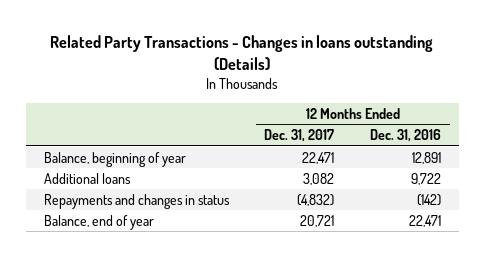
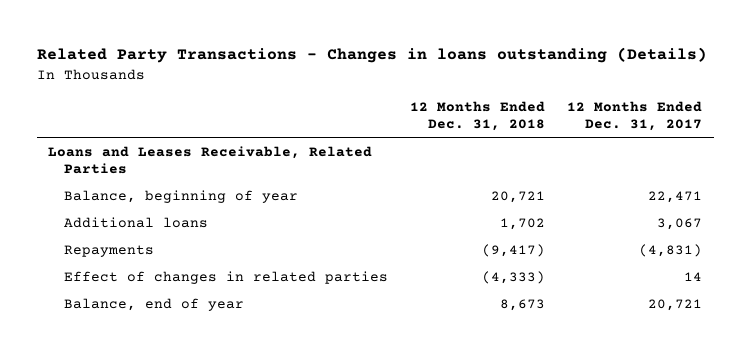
[370,129,442,143] Dec. 31, 2016 -> none
none -> [410,100,546,131] 12 Months Ended Dec. 31, 2018
none -> [47,145,372,174] Loans and Leases Receivable, Related Parties
[303,172,335,185] 3,082 -> [657,217,703,230] 3,067
[43,193,230,209] Repayments and changes in status -> [64,244,155,257] Repayments
[297,193,335,206] (4,832) -> [639,243,703,257] (4,831)
none -> [64,270,389,284] Effect of changes in related parties

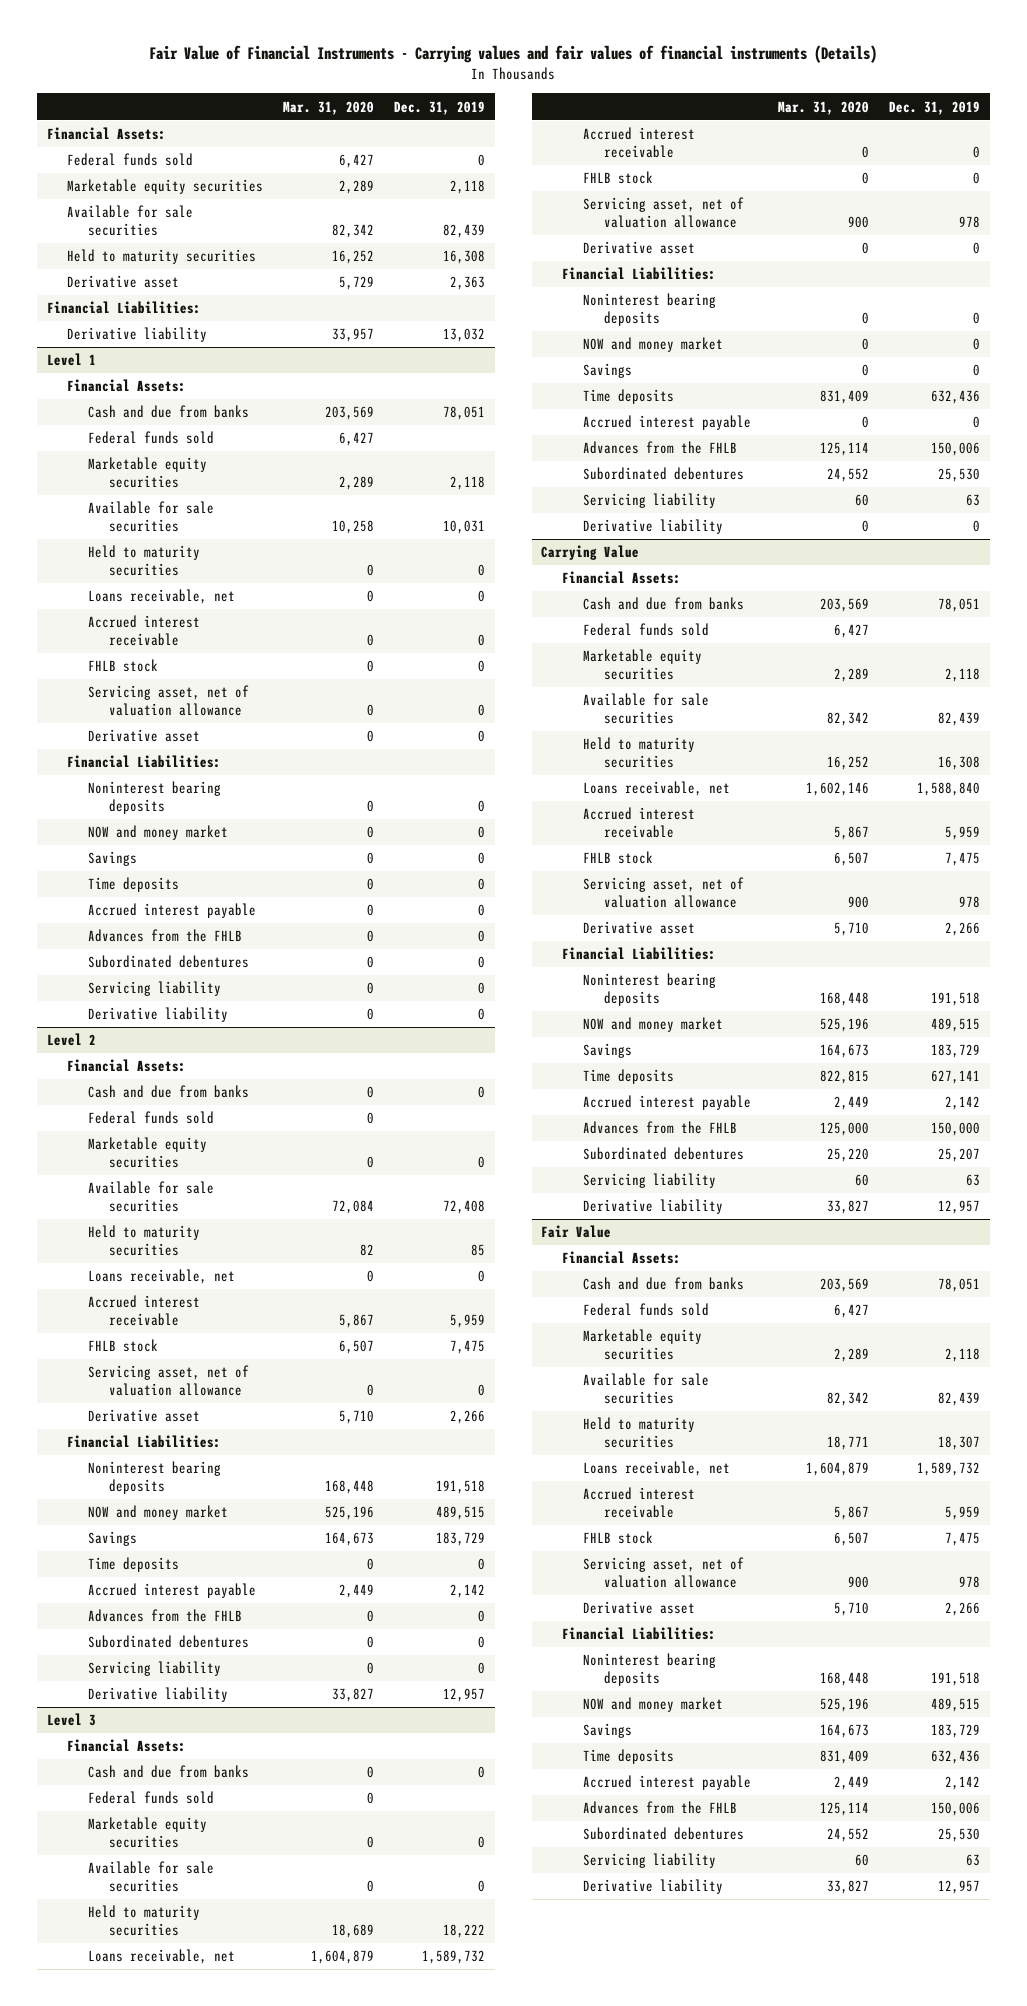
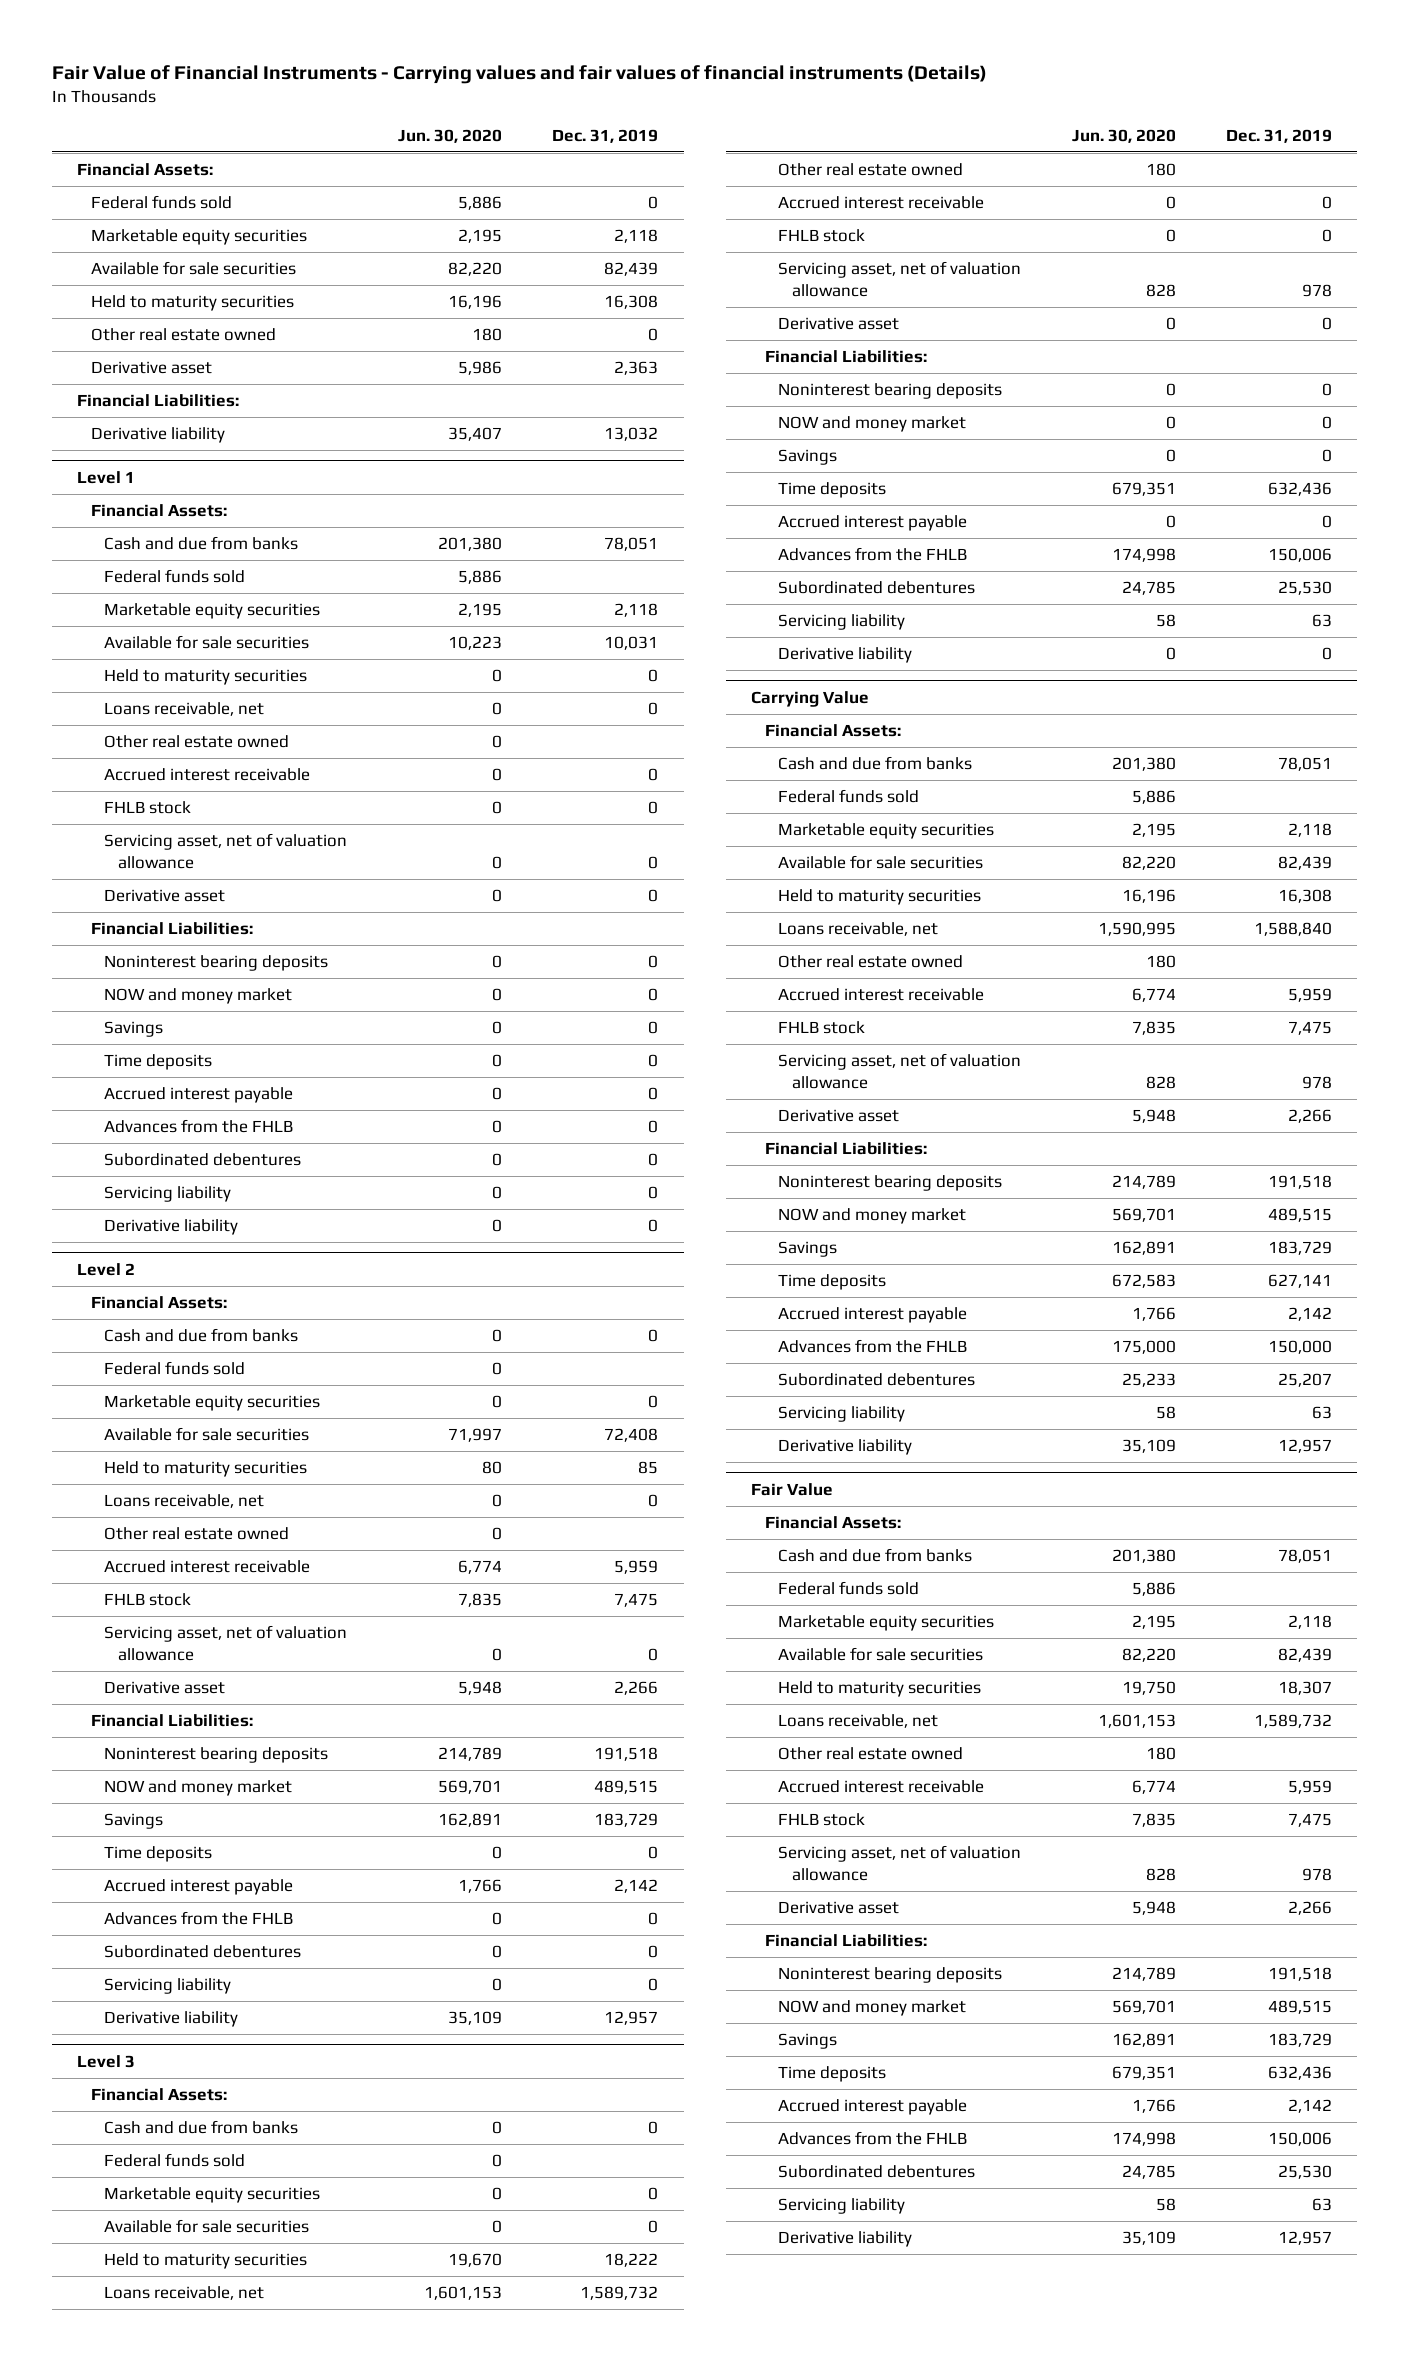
[283,100,375,115] Mar. 31, 2020 -> none
none -> [397,128,502,143] Jun. 30, 2020
none -> [90,327,276,341] Other real estate owned
none -> [104,734,290,748] Other real estate owned
none -> [104,1526,290,1540] Other real estate owned
none -> [778,162,964,176] Other real estate owned
none -> [778,954,964,968] Other real estate owned
none -> [778,1746,964,1760] Other real estate owned

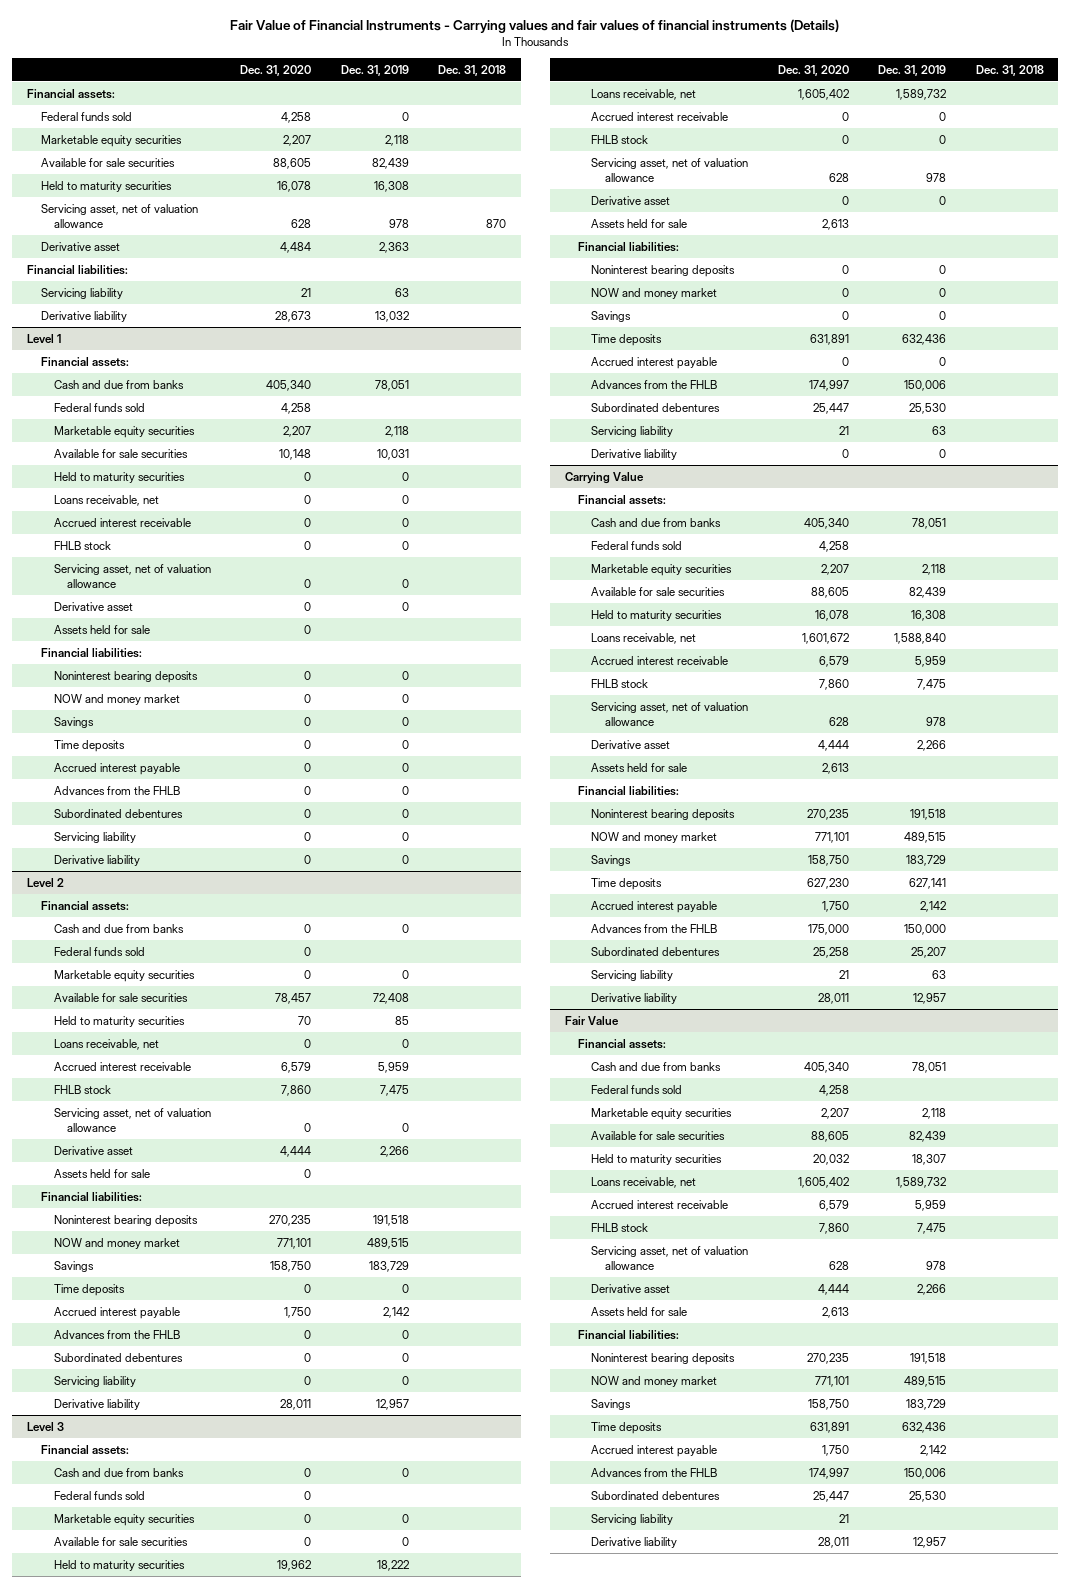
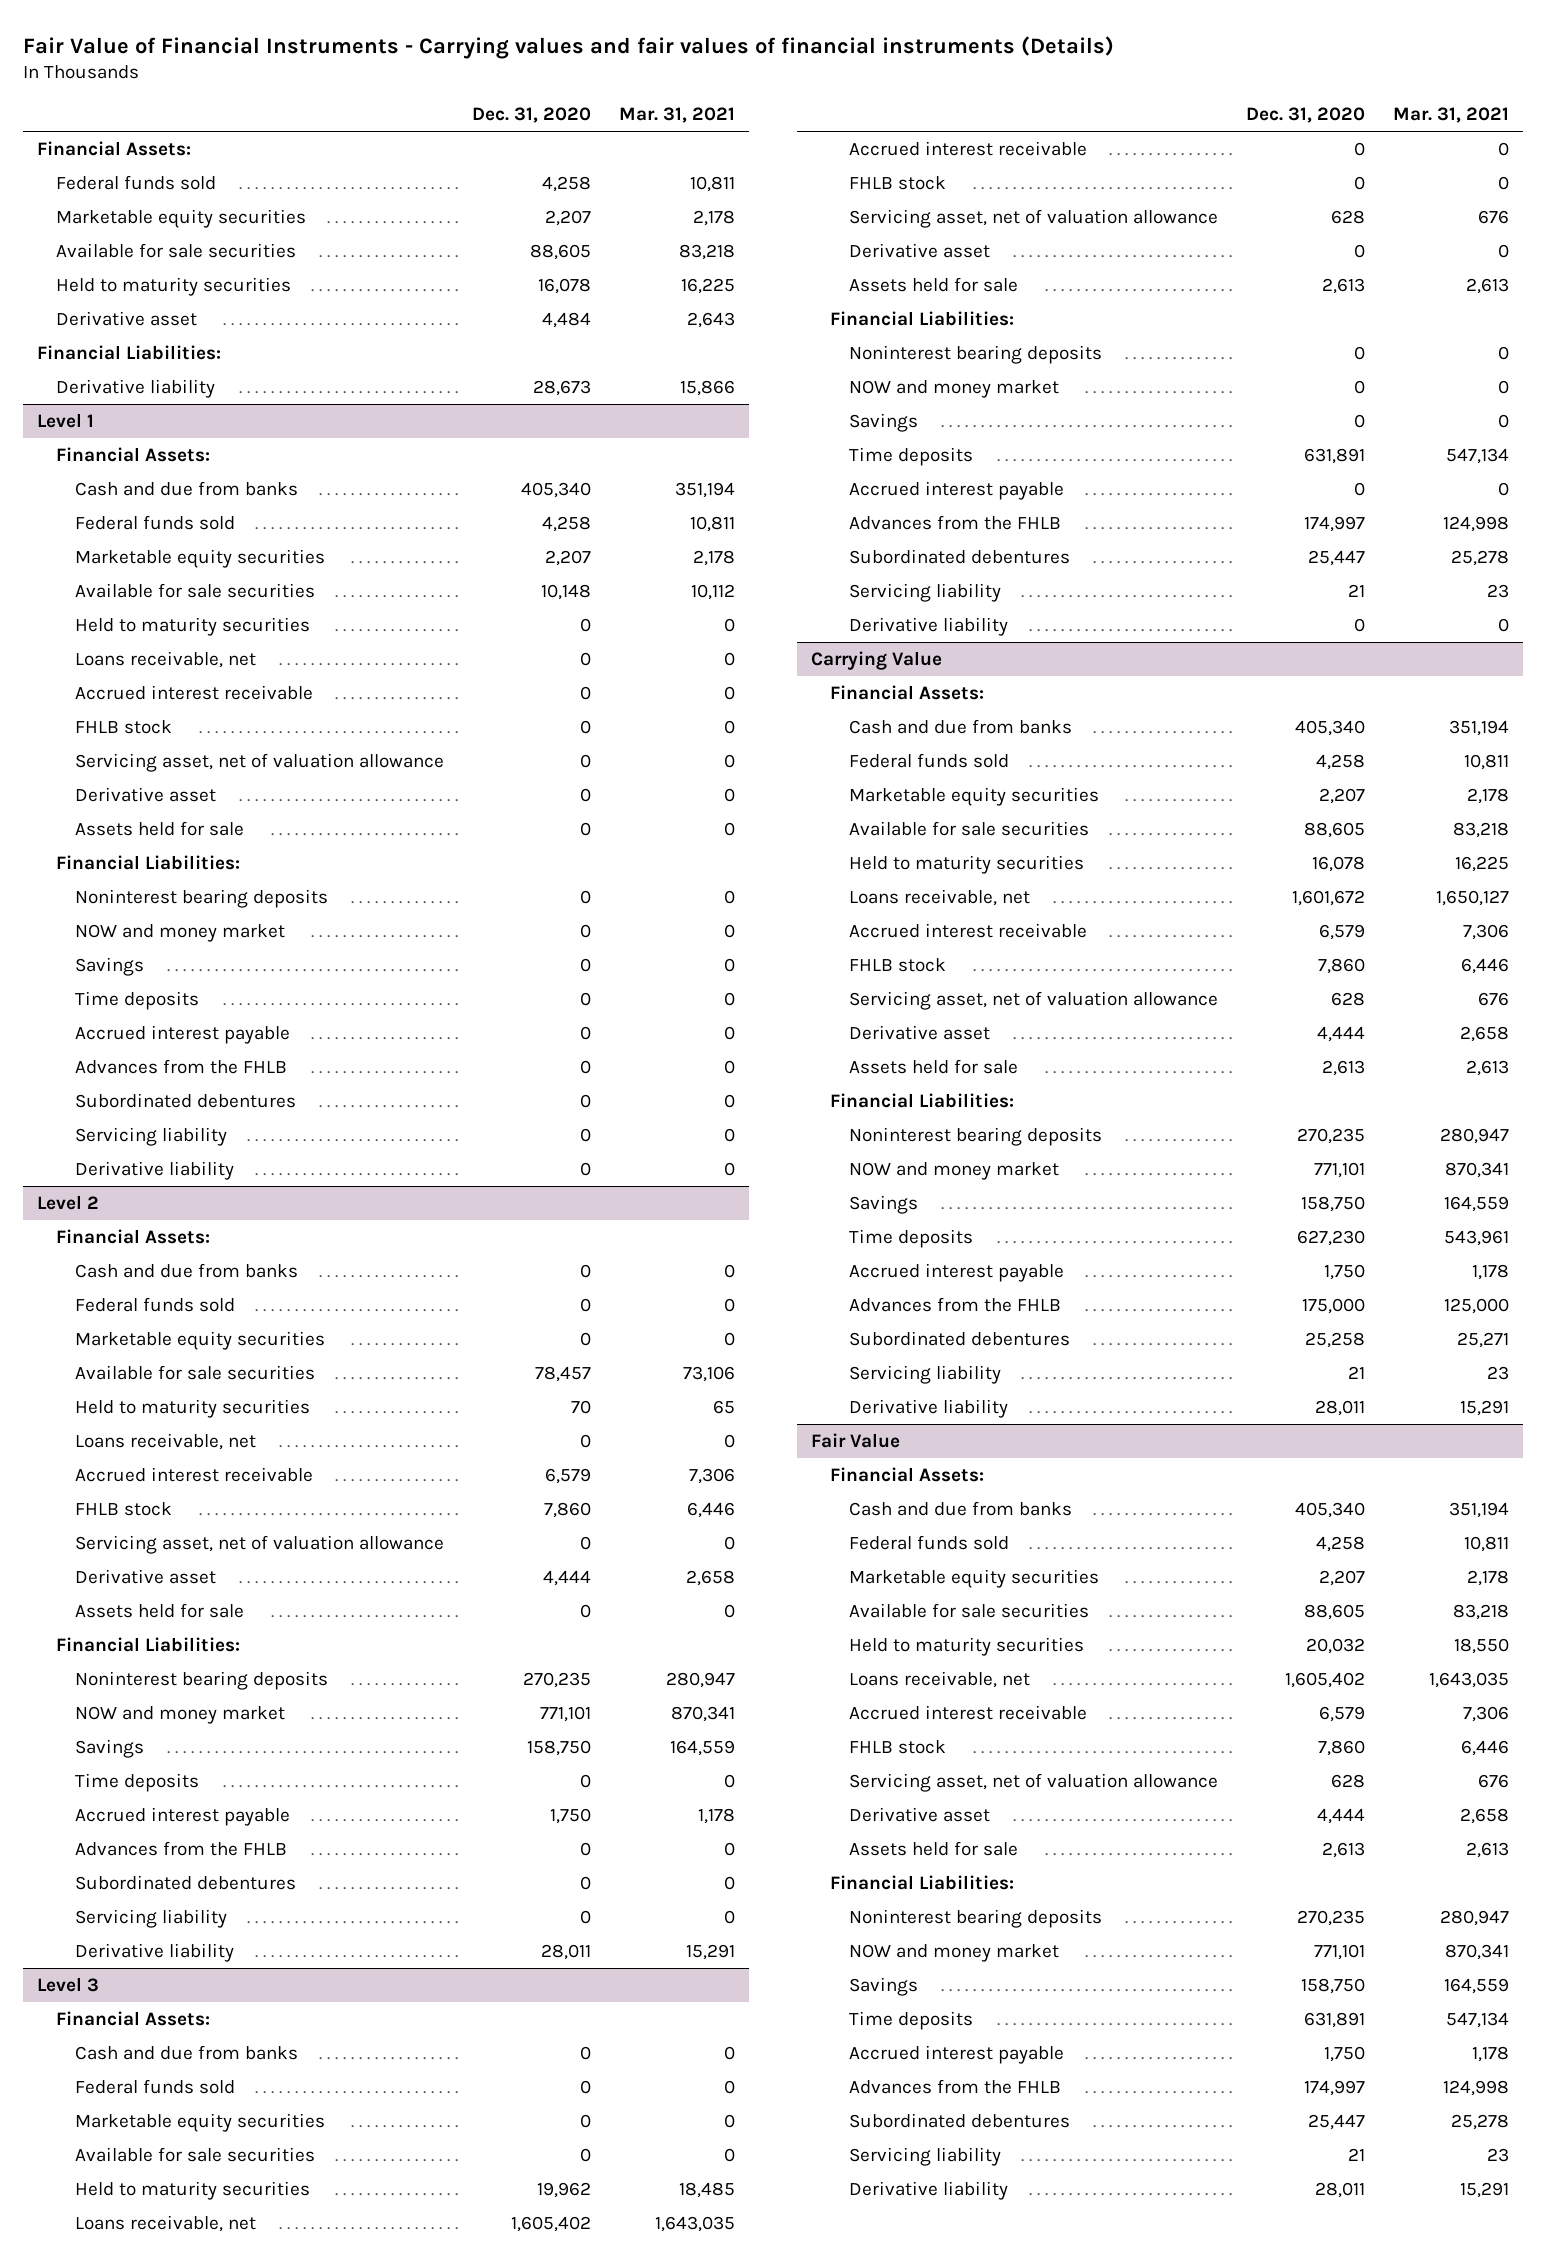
[340,64,409,76] Dec. 31, 2019 -> none
[438,64,507,76] Dec. 31, 2018 -> none
none -> [619,107,736,124] Mar. 31, 2021
[27,88,116,99] Financial assets: -> [36,140,191,156] Financial Assets:
[40,203,198,228] Servicing asset, net of valuation allowance -> none
[40,287,123,299] Servicing liability -> none
[27,264,129,275] Financial liabilities: -> [36,344,221,360] Financial Liabilities:
[40,356,129,367] Financial assets: -> [56,446,211,462] Financial Assets:
[40,647,142,658] Financial liabilities: -> [56,854,241,870] Financial Liabilities:
[40,900,129,911] Financial assets: -> [56,1228,211,1244] Financial Assets:
[40,1191,142,1202] Financial liabilities: -> [56,1636,241,1652] Financial Liabilities:
[40,1444,129,1455] Financial assets: -> [56,2010,211,2026] Financial Assets:
[578,241,680,252] Financial liabilities: -> [830,310,1015,326] Financial Liabilities:
[578,494,667,505] Financial assets: -> [830,684,985,700] Financial Assets:
[578,785,680,796] Financial liabilities: -> [830,1092,1015,1108] Financial Liabilities:
[578,1038,667,1049] Financial assets: -> [830,1466,985,1482] Financial Assets:
[578,1329,680,1340] Financial liabilities: -> [830,1874,1015,1890] Financial Liabilities:

